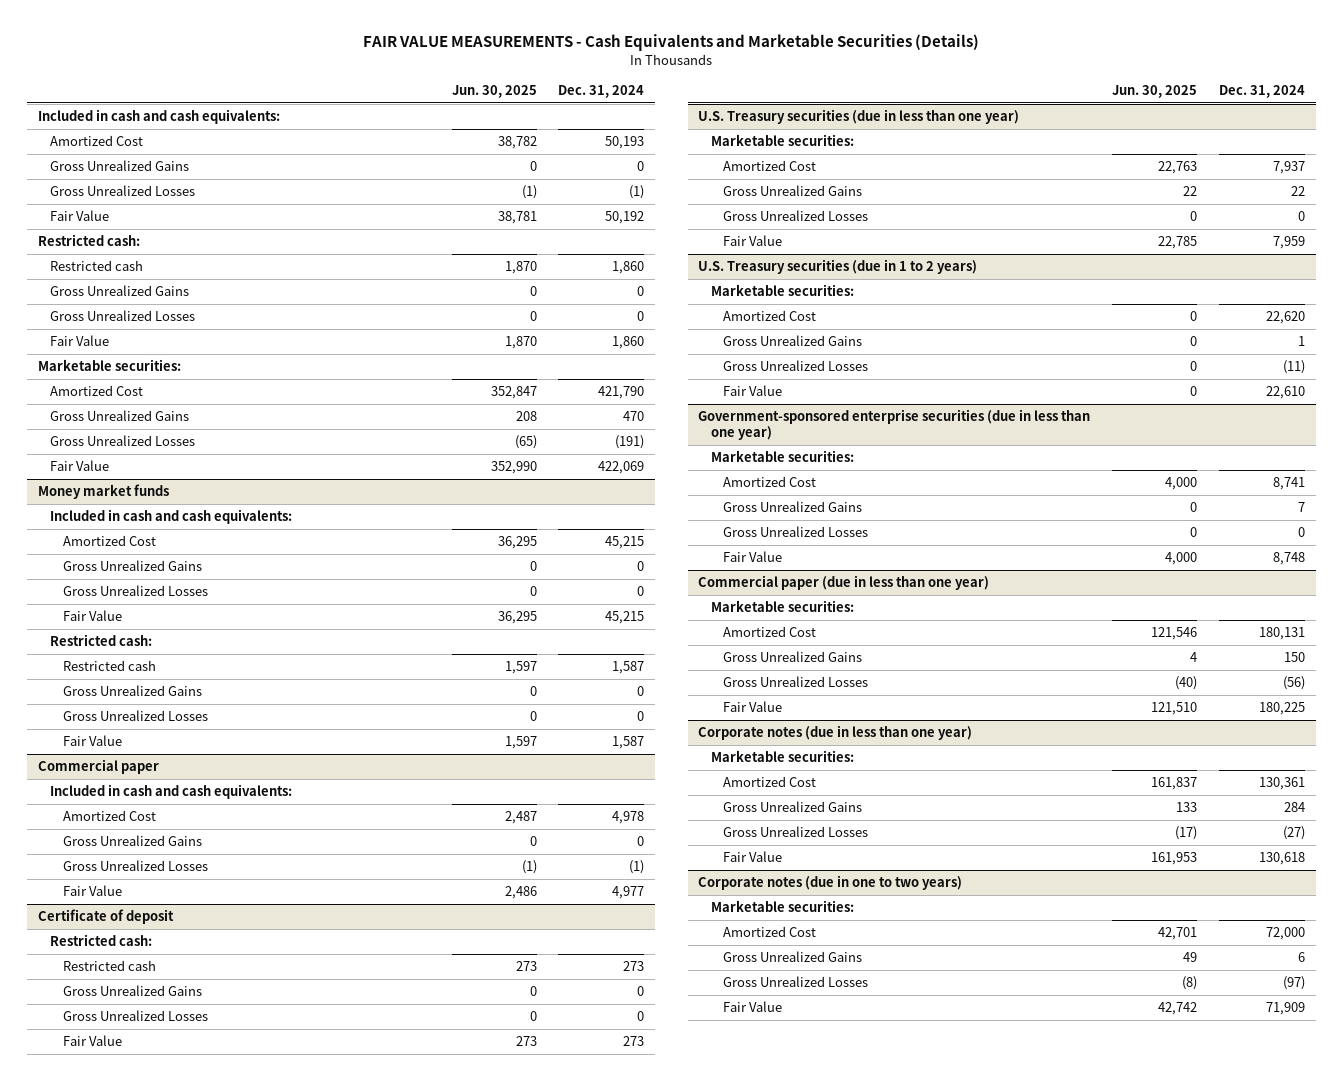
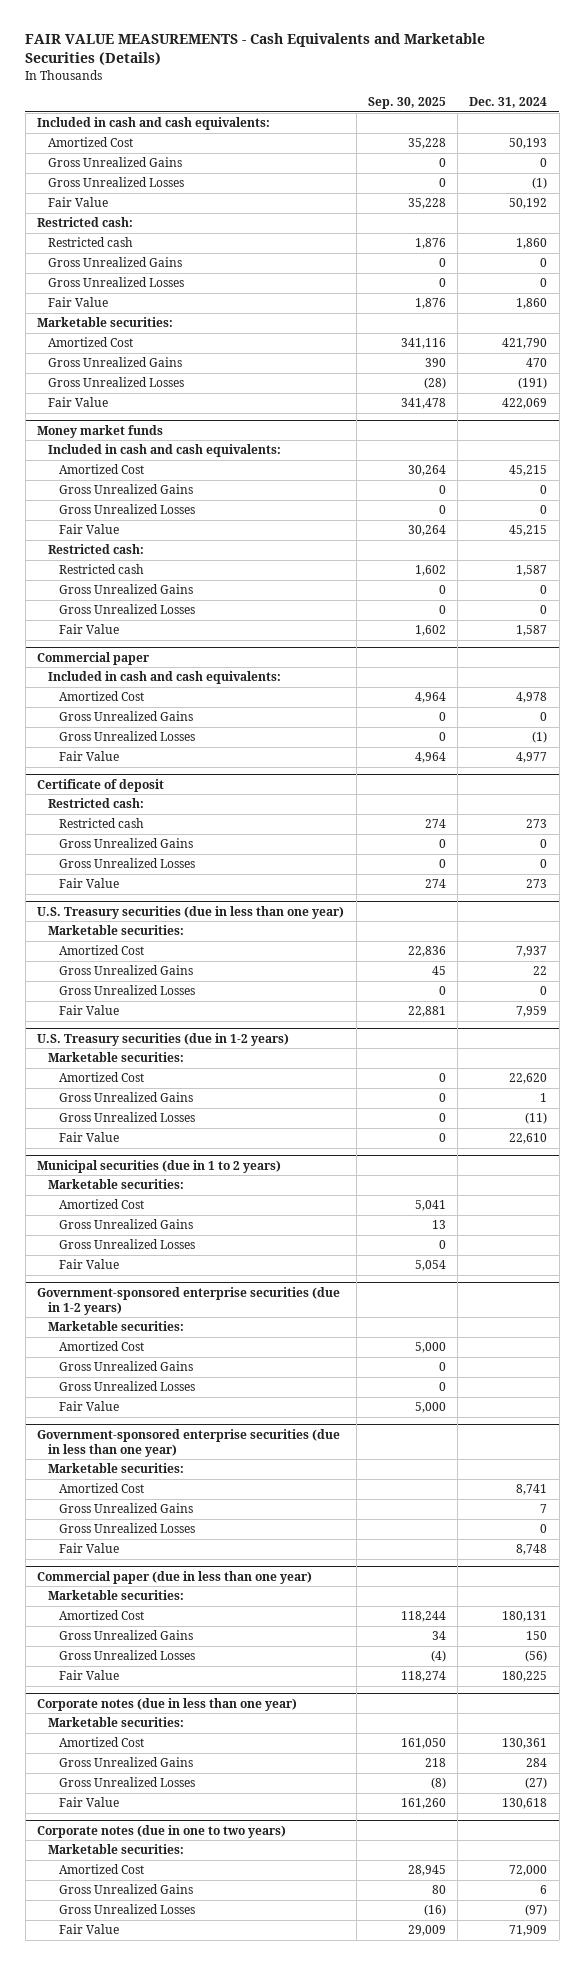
[451,84,537,98] Jun. 30, 2025 -> none
none -> [367,97,446,110] Sep. 30, 2025
[698,259,978,275] U.S. Treasury securities (due in 1 to 2 years) -> [37,1032,290,1046] U.S. Treasury securities (due in 1-2 years)
none -> [37,1159,282,1173] Municipal securities (due in 1 to 2 years)
none -> [48,1179,185,1190] Marketable securities:
none -> [59,1199,145,1210] Amortized Cost
none -> [59,1219,194,1230] Gross Unrealized Gains
none -> [59,1239,196,1250] Gross Unrealized Losses
none -> [59,1259,120,1270] Fair Value
none -> [37,1286,341,1315] Government-sponsored enterprise securities (due in 1-2 years)
none -> [48,1321,185,1332] Marketable securities:
none -> [59,1341,145,1352] Amortized Cost
none -> [59,1361,194,1372] Gross Unrealized Gains
none -> [59,1381,196,1392] Gross Unrealized Losses
none -> [59,1401,120,1412] Fair Value

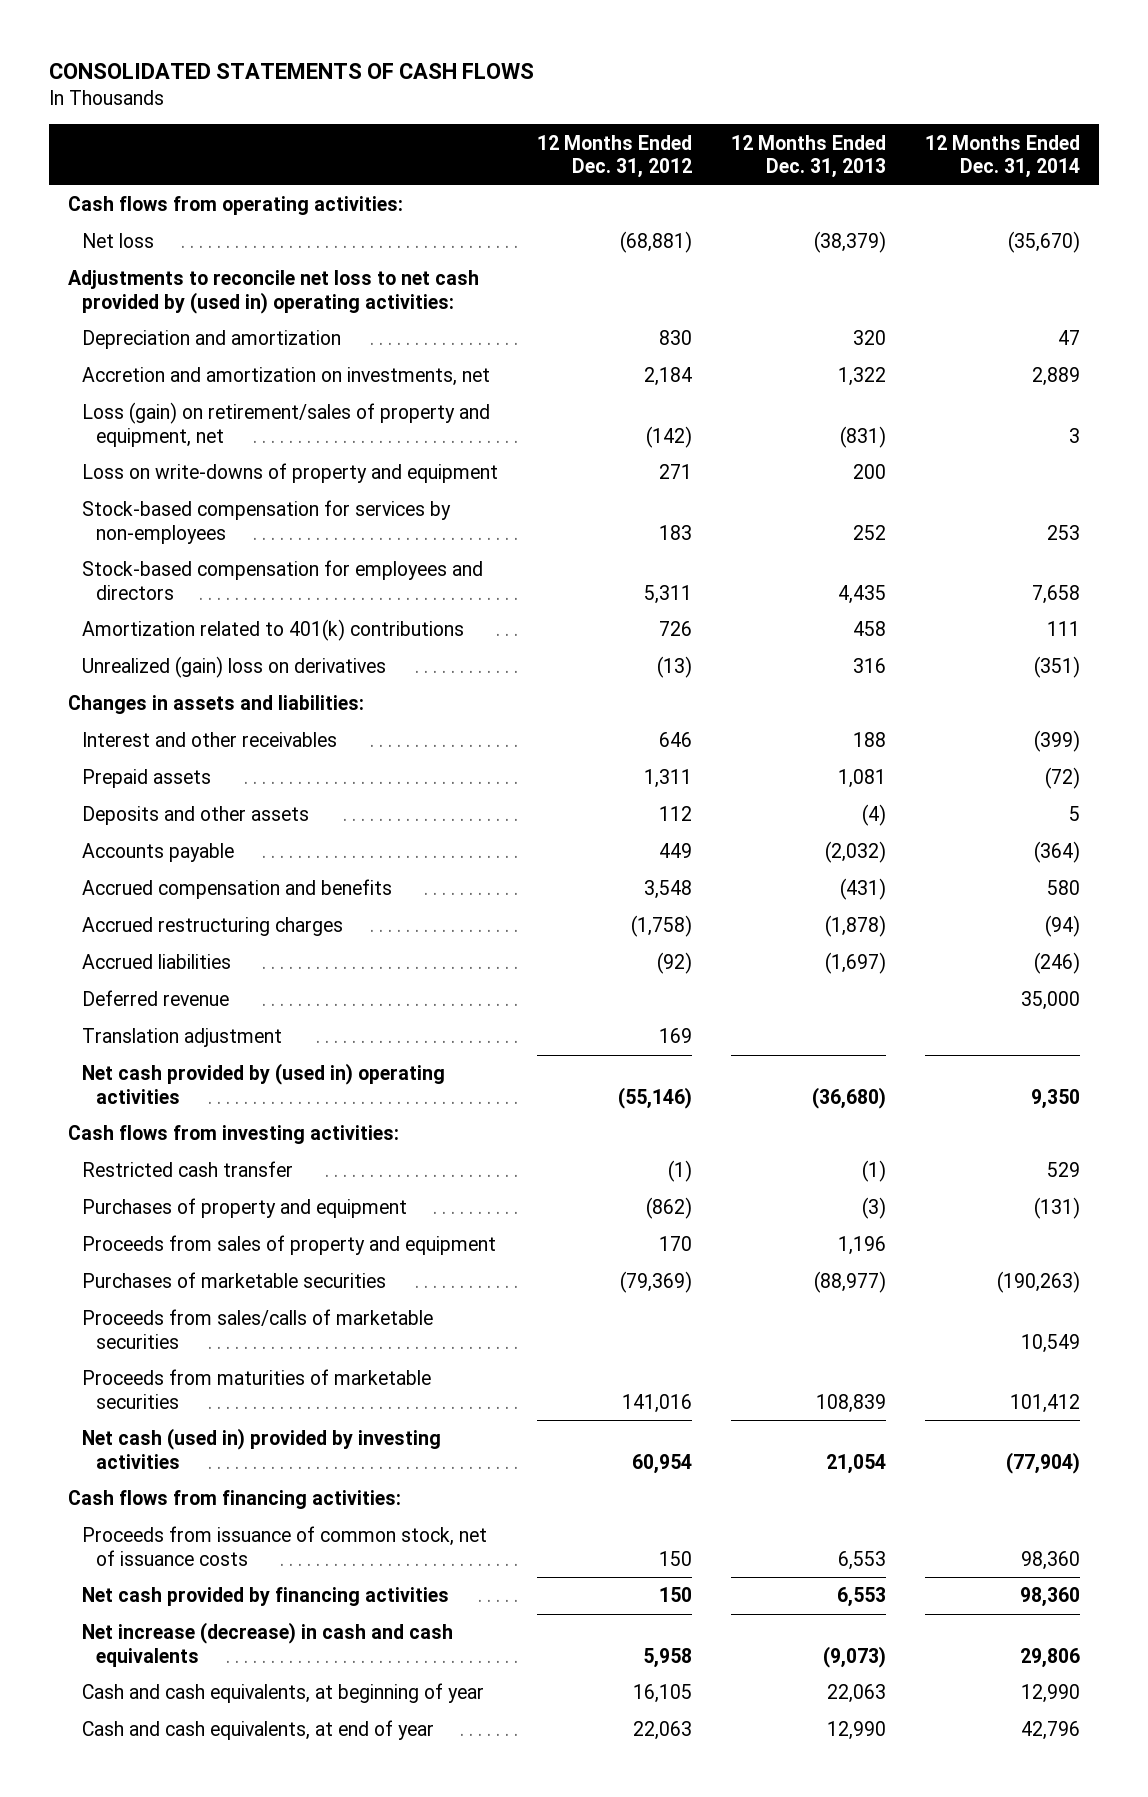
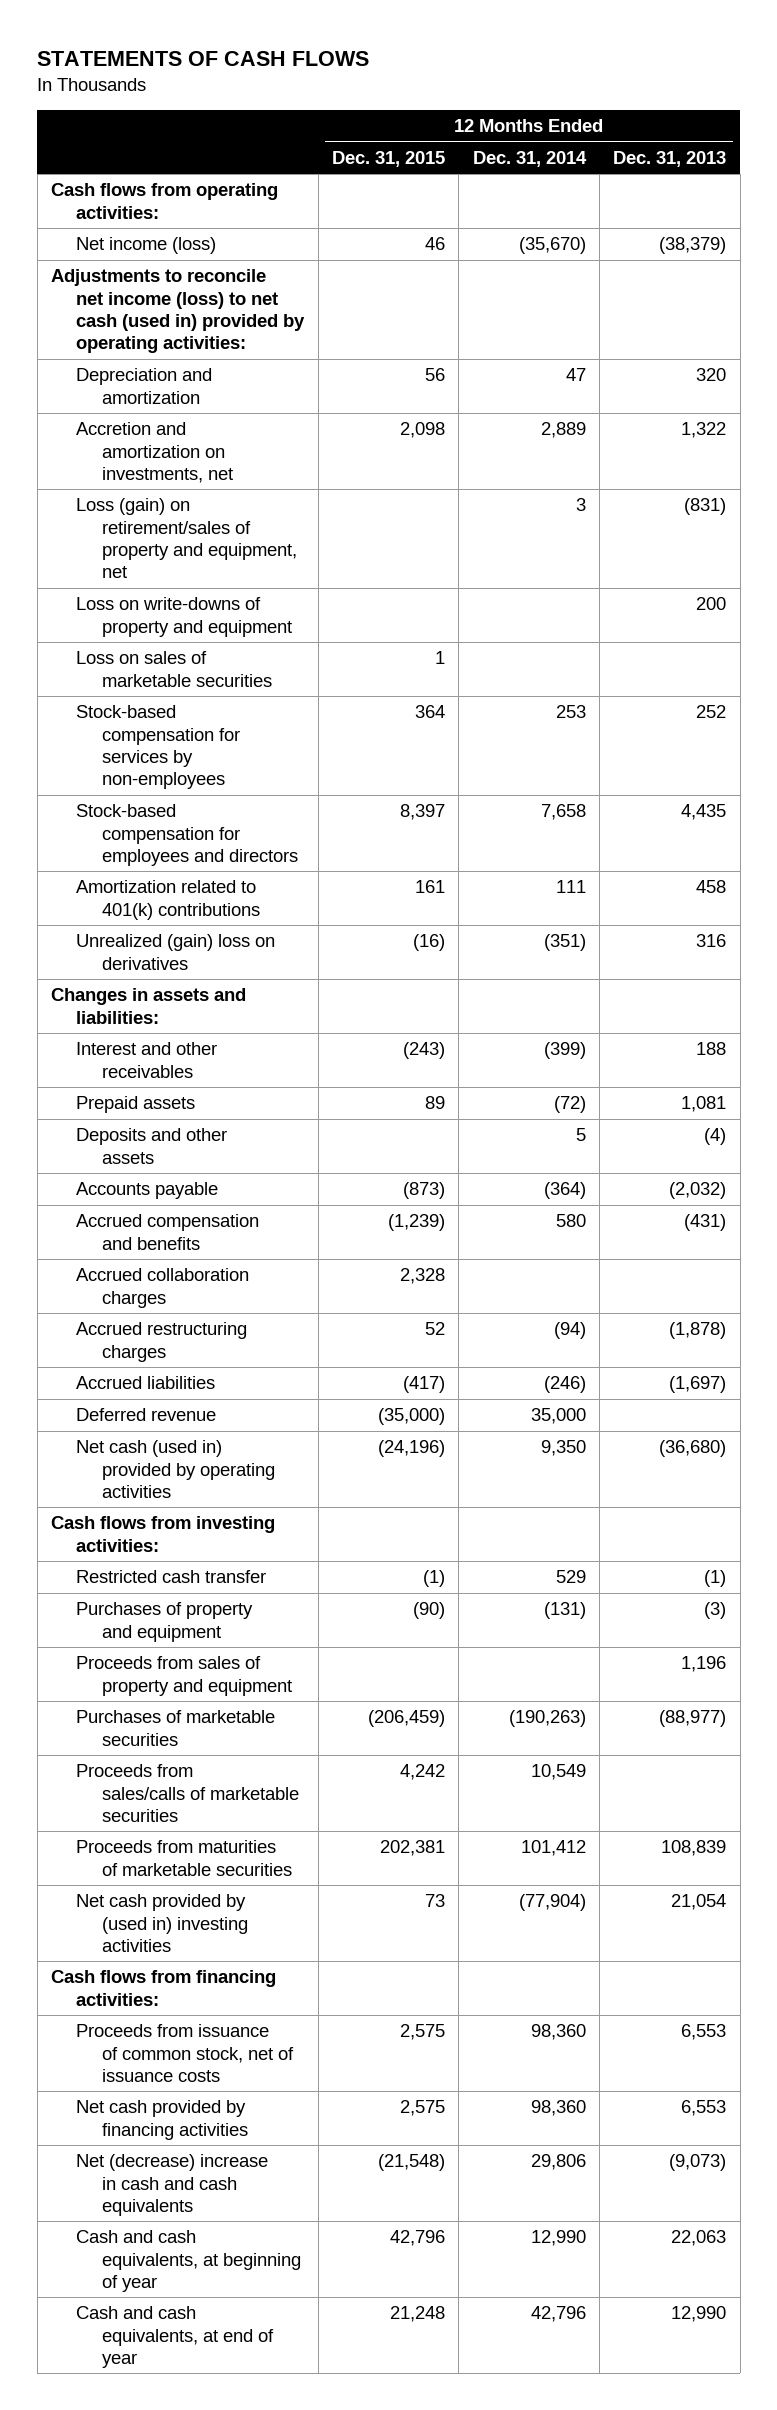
[48,62,534,79] CONSOLIDATED STATEMENTS OF CASH FLOWS -> [37,51,370,67] STATEMENTS OF CASH FLOWS
[537,134,693,178] 12 Months Ended Dec. 31, 2012 -> none
none -> [332,150,446,167] Dec. 31, 2015
[82,233,155,249] Net loss -> [76,237,217,255] Net income (loss)
[68,270,480,314] Adjustments to reconcile net loss to net cash provided by (used in) operating activities: -> [51,269,306,354] Adjustments to reconcile net income (loss) to net cash (used in) provided by operating activities:
none -> [76,651,272,687] Loss on sales of marketable securities
none -> [76,1268,250,1308] Accrued collaboration charges
[82,1028,283,1048] Translation adjustment -> none
[82,1063,446,1104] Net cash provided by (used in) operating activities -> [76,1440,275,1498] Net cash (used in) provided by operating activities
[82,1428,442,1469] Net cash (used in) provided by investing activities -> [76,1894,248,1952] Net cash provided by (used in) investing activities
[82,1622,454,1667] Net increase (decrease) in cash and cash equivalents -> [76,2154,269,2216] Net (decrease) increase in cash and cash equivalents

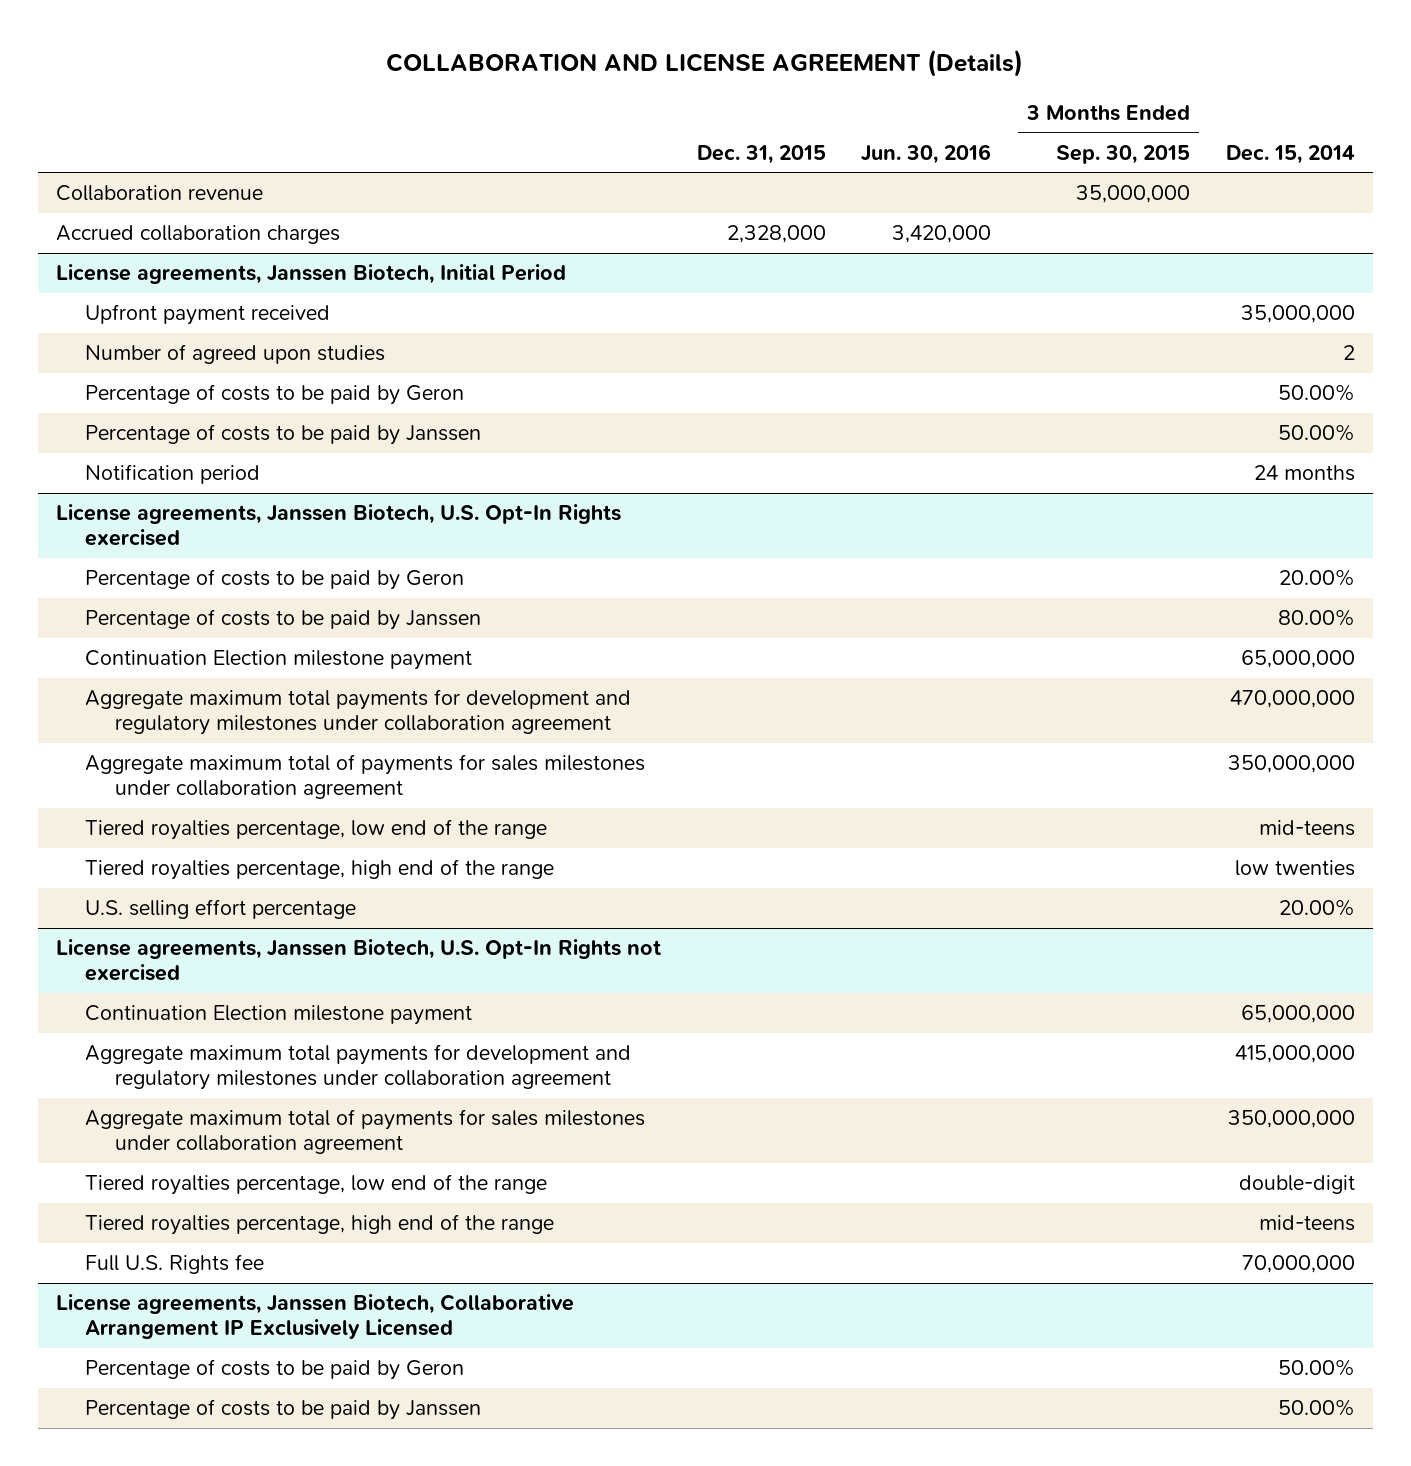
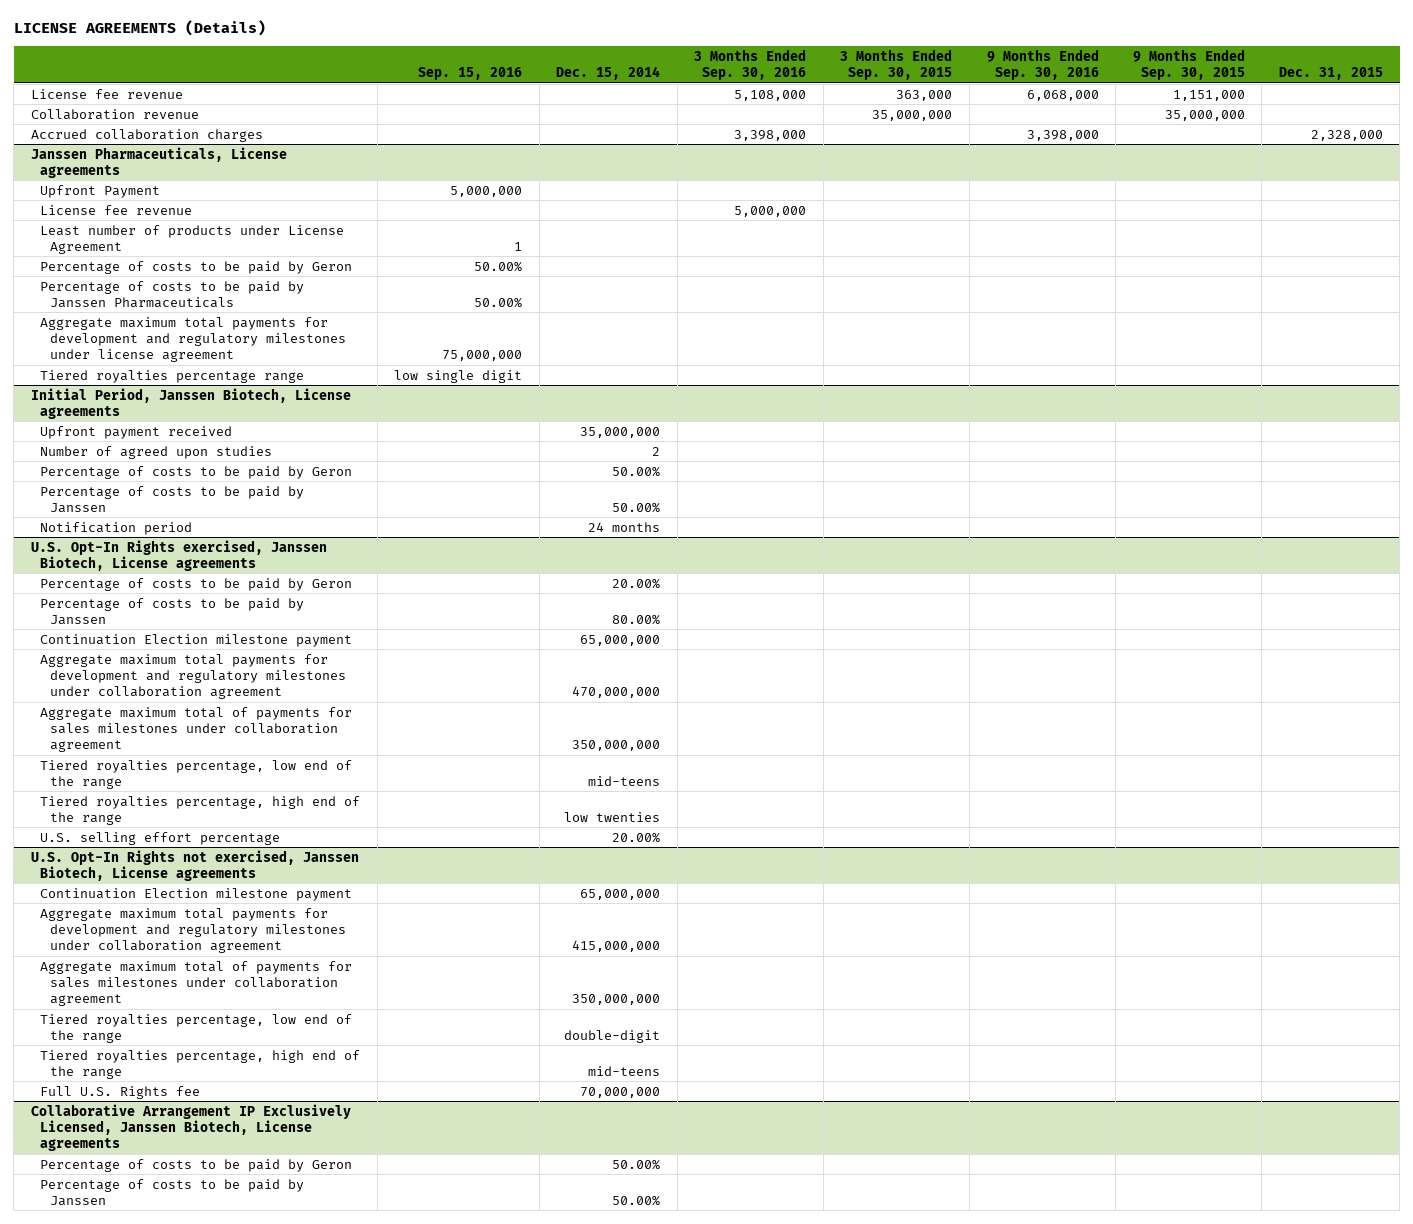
[386,49,1024,78] COLLABORATION AND LICENSE AGREEMENT (Details) -> [13,20,266,37] LICENSE AGREEMENTS (Details)
[861,143,992,164] Jun. 30, 2016 -> none
none -> [418,66,523,80] Sep. 15, 2016
none -> [694,48,807,80] 3 Months Ended Sep. 30, 2016
none -> [986,48,1099,80] 9 Months Ended Sep. 30, 2016
none -> [1132,48,1245,80] 9 Months Ended Sep. 30, 2015
none -> [30,88,183,99] License fee revenue
none -> [30,146,287,178] Janssen Pharmaceuticals, License agreements
none -> [40,184,161,198] Upfront Payment
none -> [40,204,193,215] License fee revenue
none -> [40,224,345,254] Least number of products under License Agreement
none -> [40,260,353,274] Percentage of costs to be paid by Geron
none -> [40,280,305,308] Percentage of costs to be paid by Janssen Pharmaceuticals
none -> [40,316,346,363] Aggregate maximum total payments for development and regulatory milestones under license agreement
none -> [40,369,305,383] Tiered royalties percentage range
[55,264,566,285] License agreements, Janssen Biotech, Initial Period -> [30,387,351,419] Initial Period, Janssen Biotech, License agreements
[55,504,621,547] License agreements, Janssen Biotech, U.S. Opt-In Rights exercised -> [30,539,327,571] U.S. Opt-In Rights exercised, Janssen Biotech, License agreements
[55,939,661,982] License agreements, Janssen Biotech, U.S. Opt-In Rights not exercised -> [30,849,359,881] U.S. Opt-In Rights not exercised, Janssen Biotech, License agreements
[55,1294,574,1340] License agreements, Janssen Biotech, Collaborative Arrangement IP Exclusively Licensed -> [30,1103,351,1152] Collaborative Arrangement IP Exclusively Licensed, Janssen Biotech, License agreements

